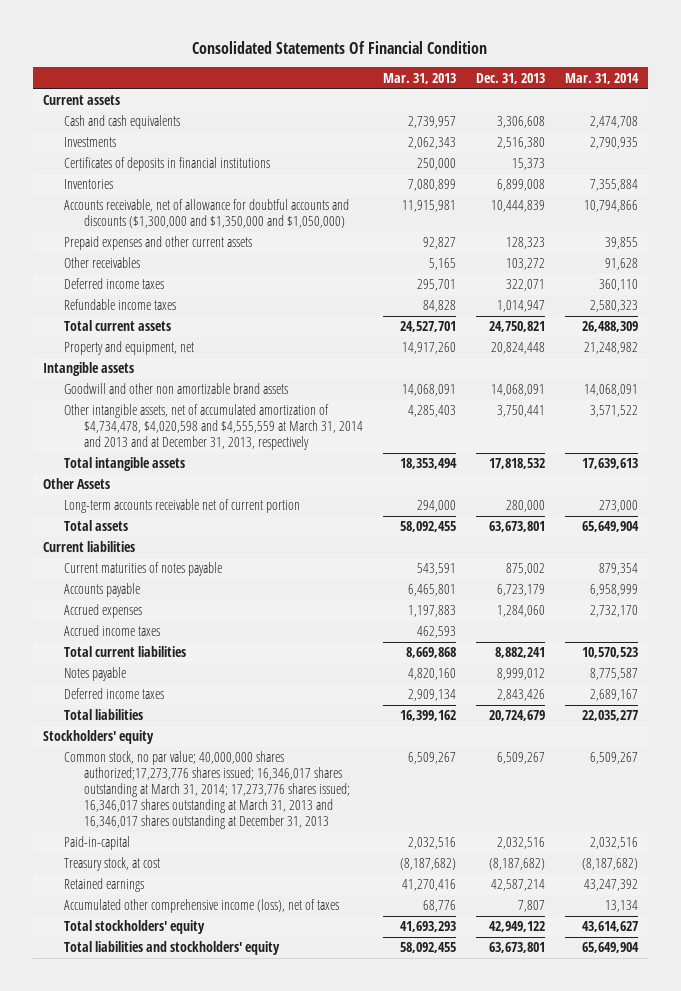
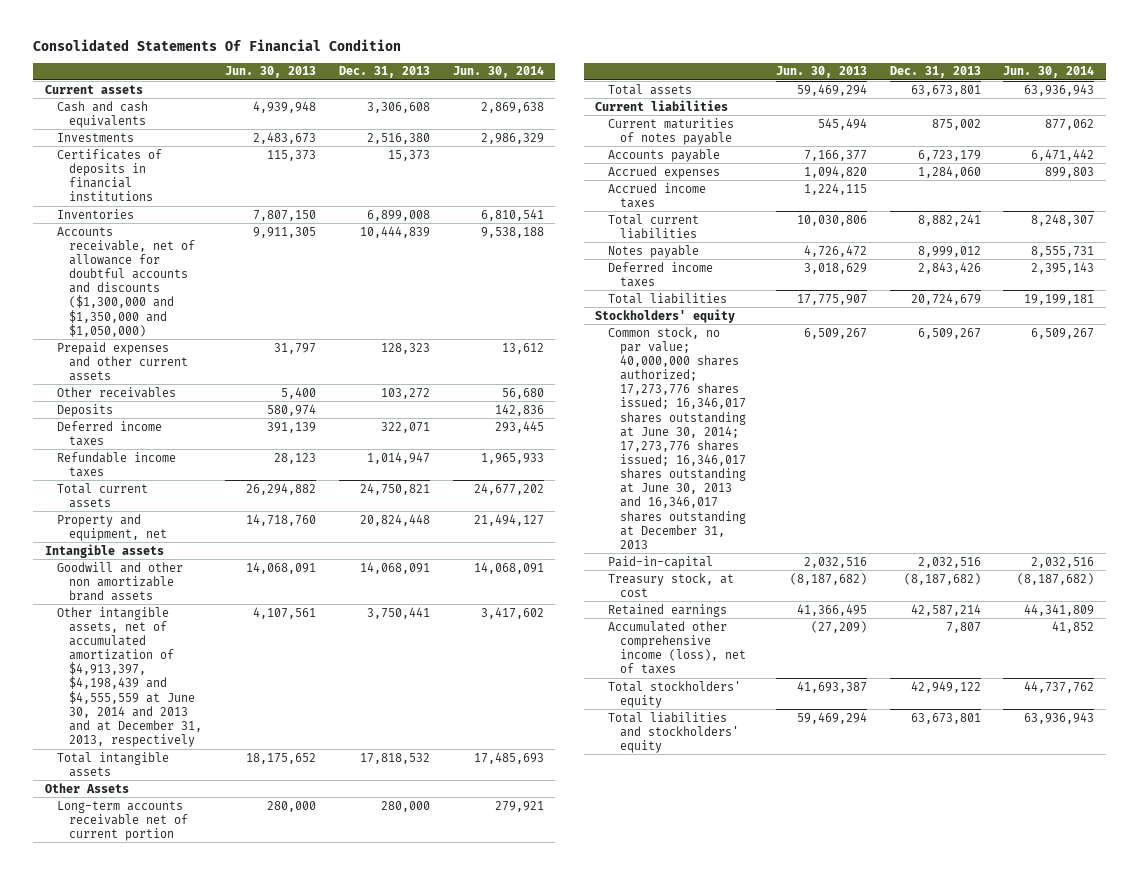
[383,72,457,84] Mar. 31, 2013 -> none
[564,72,639,84] Mar. 31, 2014 -> none
none -> [225,66,317,79] Jun. 30, 2013
none -> [452,66,544,79] Jun. 30, 2014
none -> [57,403,114,417] Deposits
[63,404,364,451] Other intangible assets, net of accumulated amortization of $4,734,478, $4,020,598 and $4,555,559 at March 31, 2014 and 2013 and at December 31, 2013, respectively -> [57,606,203,747] Other intangible assets, net of accumulated amortization of $4,913,397, $4,198,439 and $4,555,559 at June 30, 2014 and 2013 and at December 31, 2013, respectively
[63,751,351,829] Common stock, no par value; 40,000,000 shares authorized;17,273,776 shares issued; 16,346,017 shares outstanding at March 31, 2014; 17,273,776 shares issued; 16,346,017 shares outstanding at March 31, 2013 and 16,346,017 shares outstanding at December 31, 2013 -> [607,326,746,549] Common stock, no par value; 40,000,000 shares authorized; 17,273,776 shares issued; 16,346,017 shares outstanding at June 30, 2014; 17,273,776 shares issued; 16,346,017 shares outstanding at June 30, 2013 and 16,346,017 shares outstanding at December 31, 2013

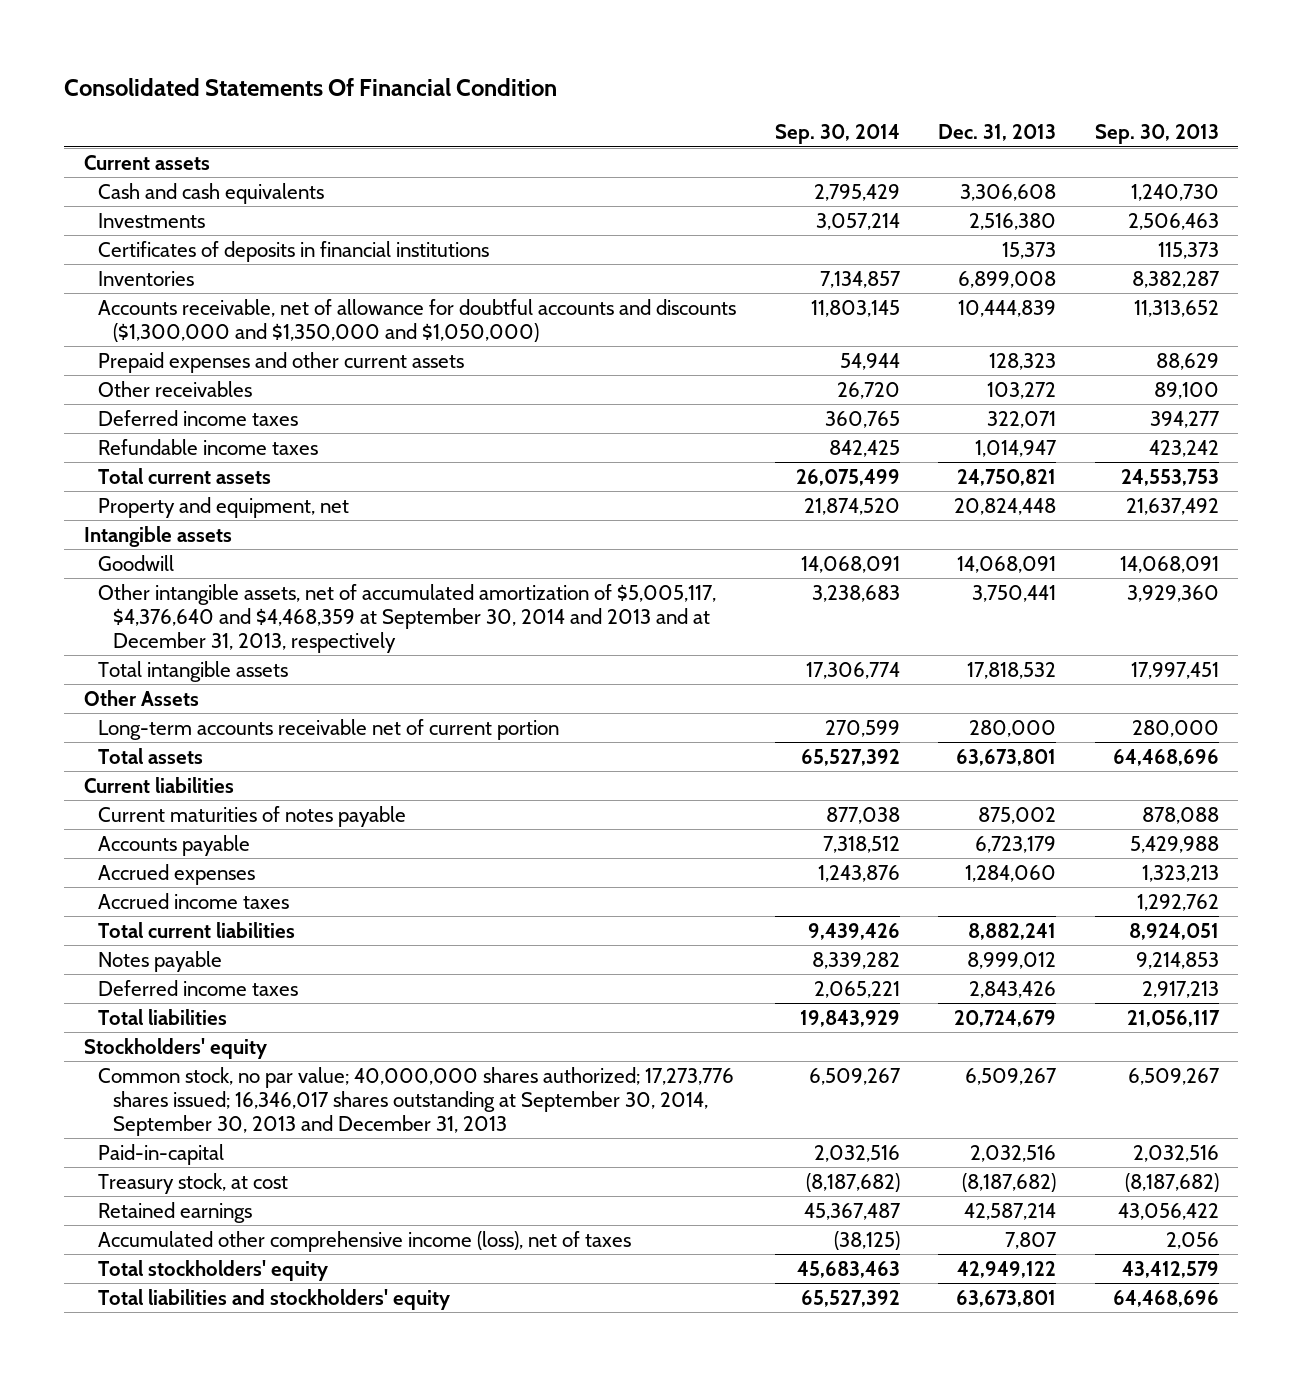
[225,66,317,79] Jun. 30, 2013 -> none
[452,66,544,79] Jun. 30, 2014 -> none
none -> [774,124,900,145] Sep. 30, 2014
none -> [1094,124,1219,145] Sep. 30, 2013
[57,403,114,417] Deposits -> none
[57,561,184,601] Goodwill and other non amortizable brand assets -> [98,554,175,571] Goodwill
[57,606,203,747] Other intangible assets, net of accumulated amortization of $4,913,397, $4,198,439 and $4,555,559 at June 30, 2014 and 2013 and at December 31, 2013, respectively -> [98,583,717,653] Other intangible assets, net of accumulated amortization of $5,005,117, $4,376,640 and $4,468,359 at September 30, 2014 and 2013 and at December 31, 2013, respectively
[607,326,746,549] Common stock, no par value; 40,000,000 shares authorized; 17,273,776 shares issued; 16,346,017 shares outstanding at June 30, 2014; 17,273,776 shares issued; 16,346,017 shares outstanding at June 30, 2013 and 16,346,017 shares outstanding at December 31, 2013 -> [98,1066,735,1136] Common stock, no par value; 40,000,000 shares authorized; 17,273,776 shares issued; 16,346,017 shares outstanding at September 30, 2014, September 30, 2013 and December 31, 2013

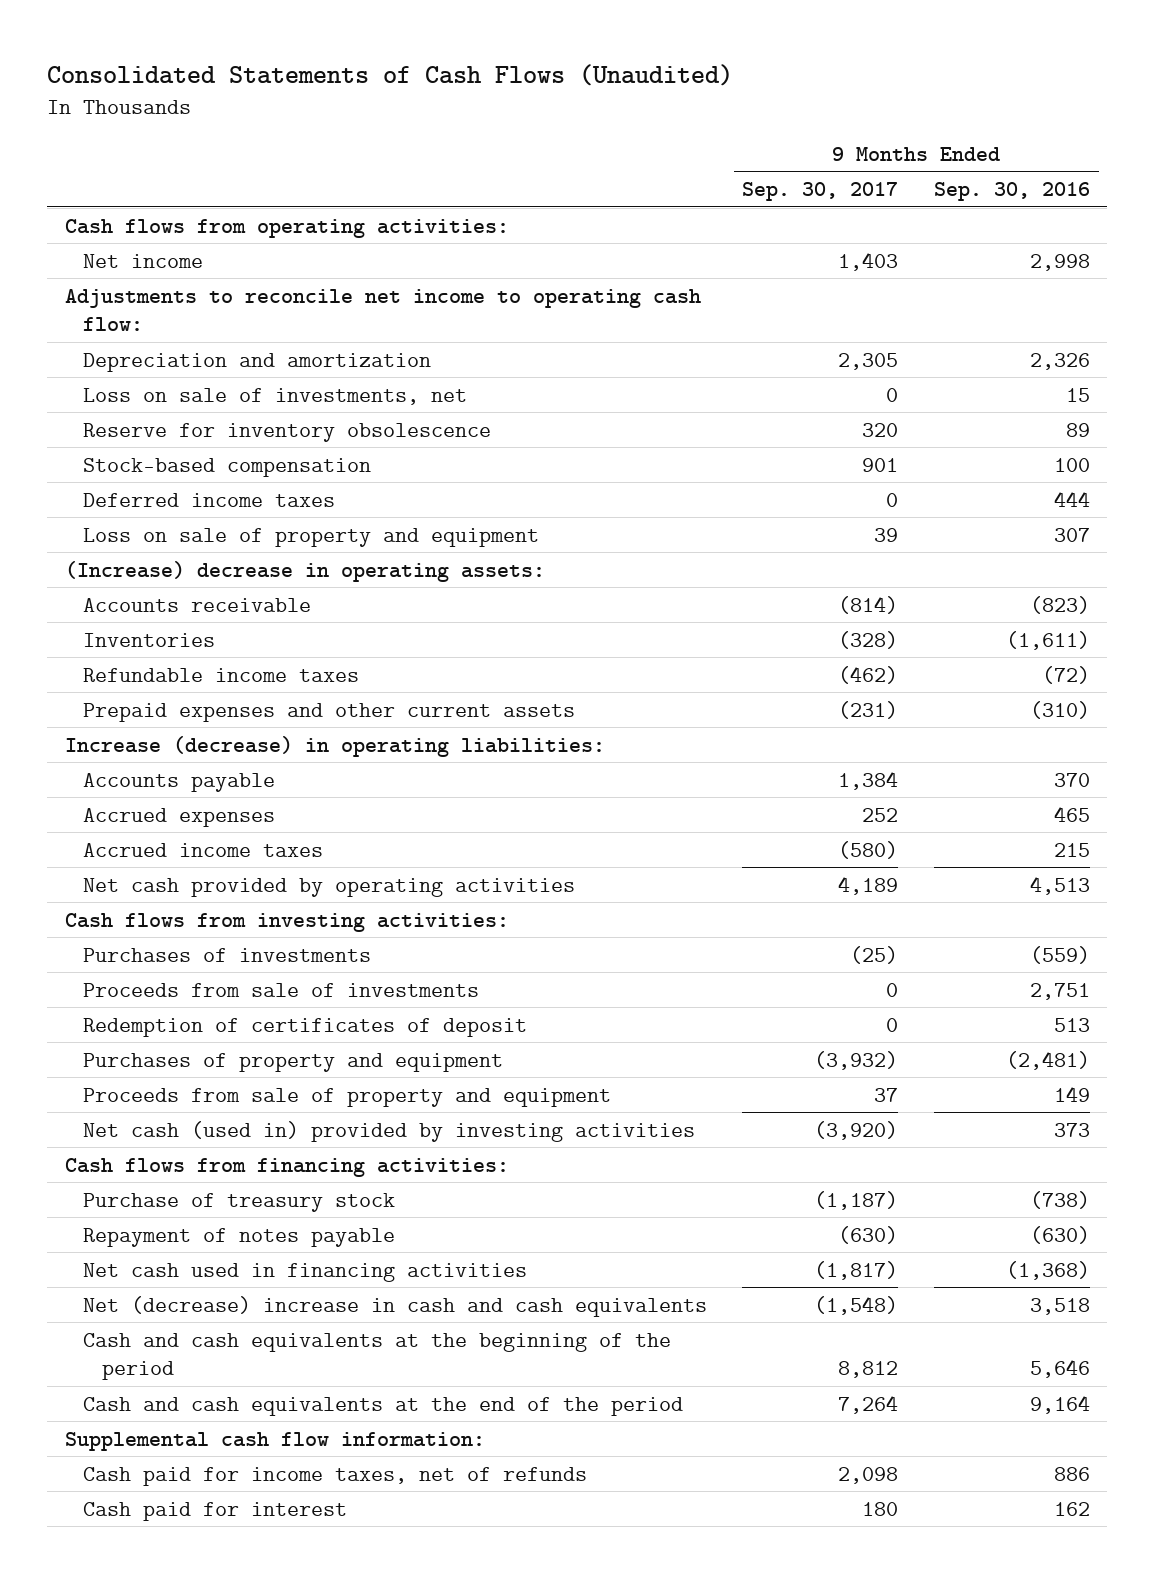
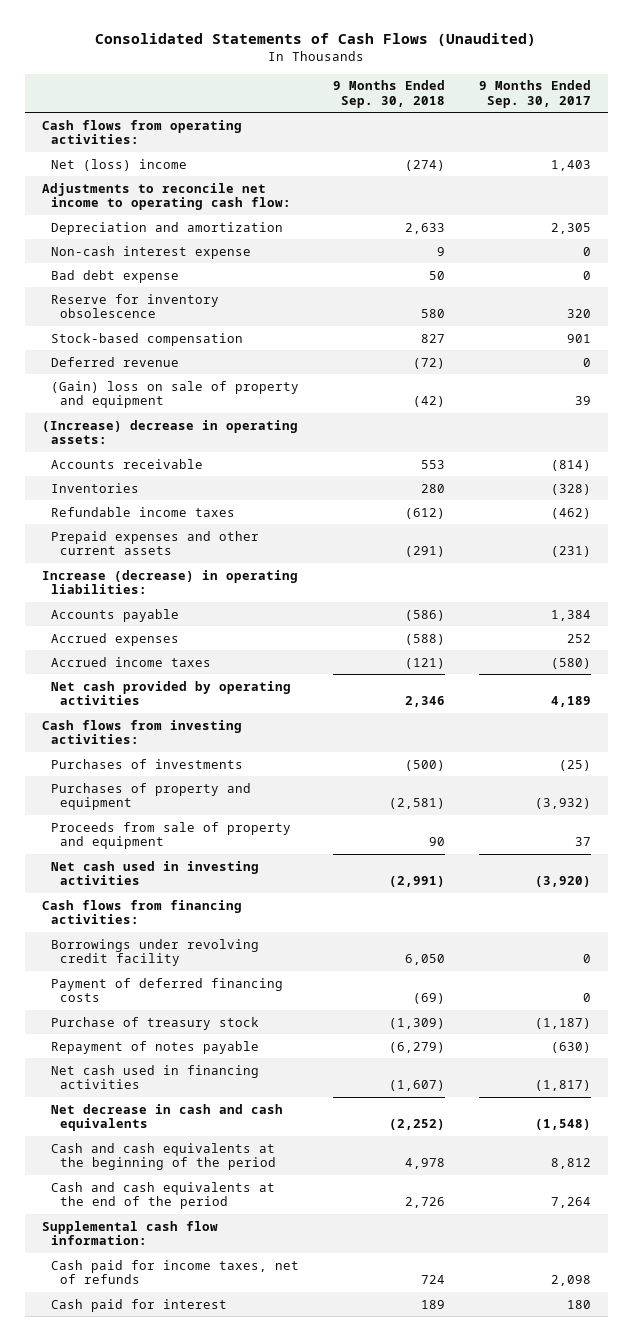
[933,182,1090,202] Sep. 30, 2016 -> none
none -> [332,80,445,108] 9 Months Ended Sep. 30, 2018
[83,253,204,268] Net income -> [50,158,187,171] Net (loss) income
[83,387,468,405] Loss on sale of investments, net -> none
none -> [50,245,251,259] Non-cash interest expense
none -> [50,269,179,283] Bad debt expense
[83,492,336,507] Deferred income taxes -> none
none -> [50,356,179,367] Deferred revenue
[83,527,540,547] Loss on sale of property and equipment -> [50,380,299,409] (Gain) loss on sale of property and equipment
[83,982,480,997] Proceeds from sale of investments -> none
[83,1017,528,1037] Redemption of certificates of deposit -> none
[83,1120,696,1142] Net cash (used in) provided by investing activities -> [50,860,259,886] Net cash used in investing activities
none -> [50,938,259,967] Borrowings under revolving credit facility
none -> [50,977,283,1003] Payment of deferred financing costs
[83,1295,708,1317] Net (decrease) increase in cash and cash equivalents -> [50,1103,283,1132] Net decrease in cash and cash equivalents

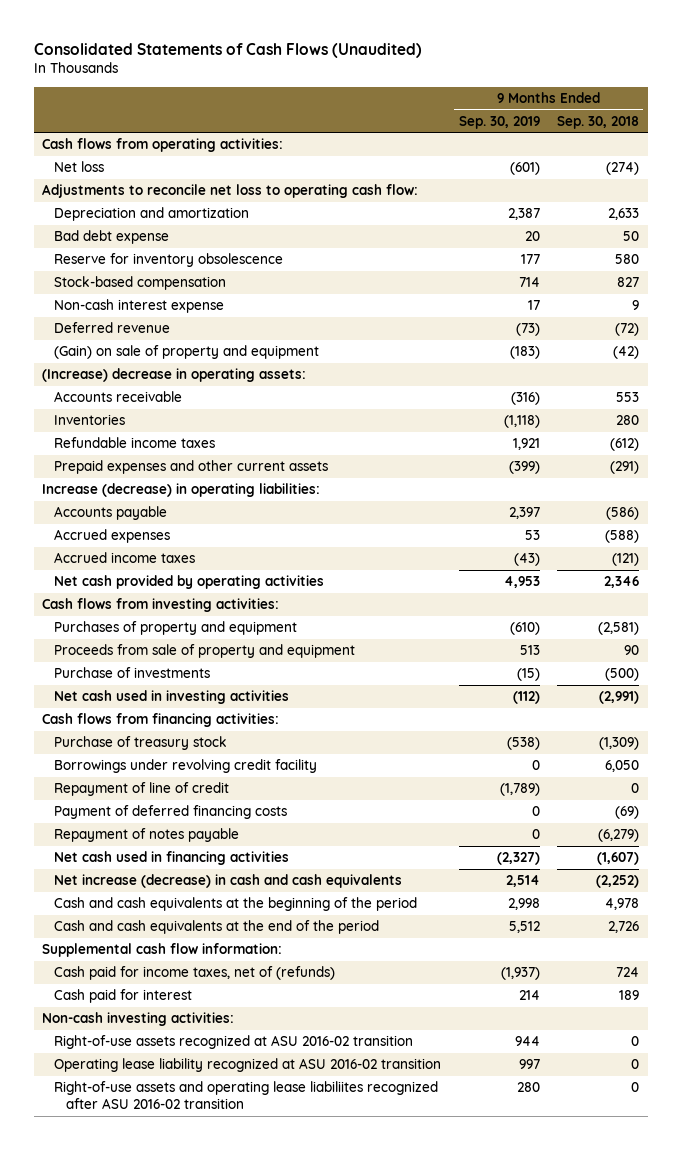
[478,80,591,108] 9 Months Ended Sep. 30, 2017 -> none
none -> [458,115,540,129] Sep. 30, 2019
[50,158,187,171] Net (loss) income -> [54,161,105,173] Net loss
[41,182,291,211] Adjustments to reconcile net income to operating cash flow: -> [42,184,419,199] Adjustments to reconcile net loss to operating cash flow:
[50,245,251,259] Non-cash interest expense -> [54,299,225,314] Non-cash interest expense
[50,380,299,409] (Gain) loss on sale of property and equipment -> [54,345,320,360] (Gain) on sale of property and equipment
[50,758,243,769] Purchases of investments -> none
none -> [54,667,211,679] Purchase of investments
[50,1016,259,1030] Purchase of treasury stock -> [54,736,228,751] Purchase of treasury stock
none -> [54,782,230,797] Repayment of line of credit
[50,1103,283,1132] Net decrease in cash and cash equivalents -> [54,874,403,889] Net increase (decrease) in cash and cash equivalents
[50,1259,299,1285] Cash paid for income taxes, net of refunds -> [54,966,336,981] Cash paid for income taxes, net of (refunds)
none -> [42,1012,235,1027] Non-cash investing activities:
none -> [54,1035,414,1050] Right-of-use assets recognized at ASU 2016-02 transition
none -> [54,1058,442,1073] Operating lease liability recognized at ASU 2016-02 transition
none -> [54,1081,439,1110] Right-of-use assets and operating lease liabiliites recognized after ASU 2016-02 transition

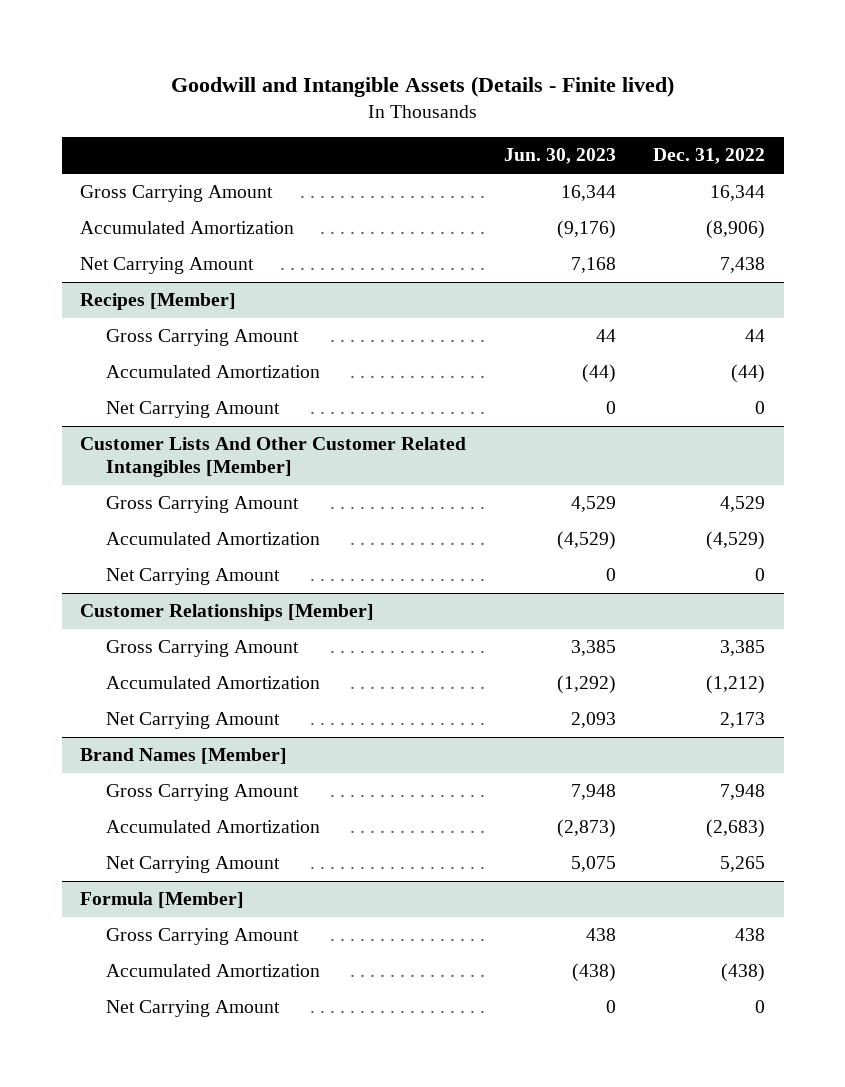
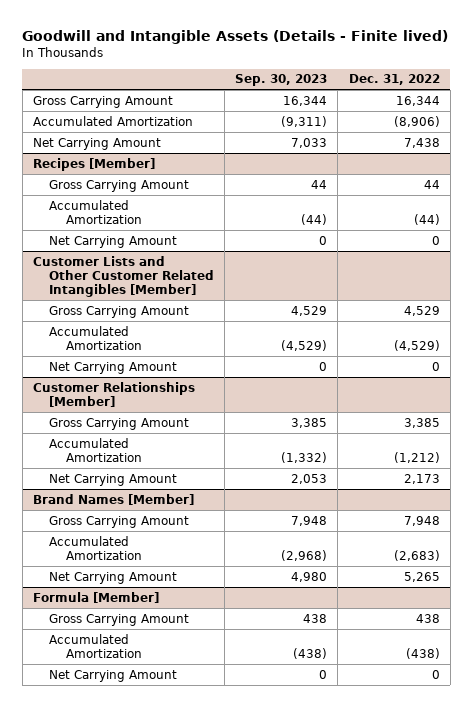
[503,148,616,165] Jun. 30, 2023 -> none
none -> [235,74,328,87] Sep. 30, 2023
[80,437,467,477] Customer Lists And Other Customer Related Intangibles [Member] -> [32,255,215,298] Customer Lists and Other Customer Related Intangibles [Member]

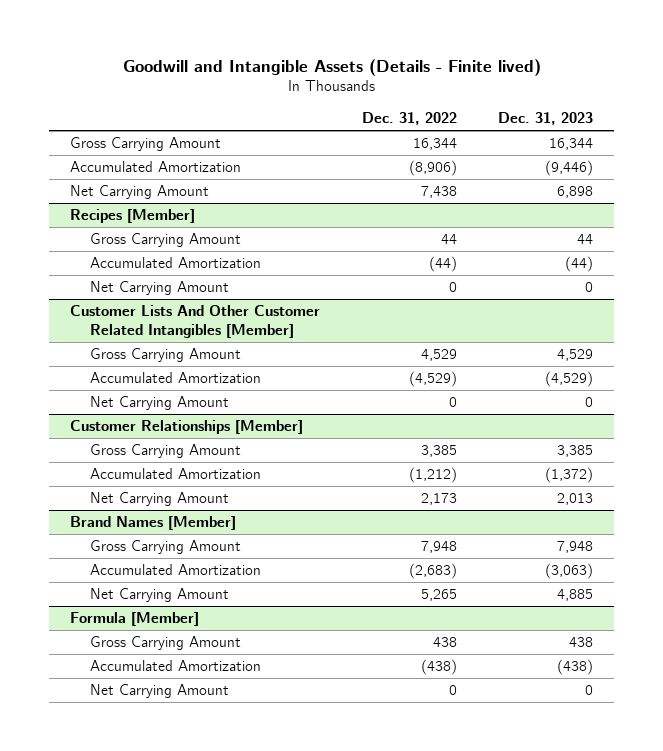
[235,74,328,87] Sep. 30, 2023 -> none
none -> [498,112,594,126] Dec. 31, 2023
[32,255,215,298] Customer Lists and Other Customer Related Intangibles [Member] -> [69,305,320,338] Customer Lists And Other Customer Related Intangibles [Member]

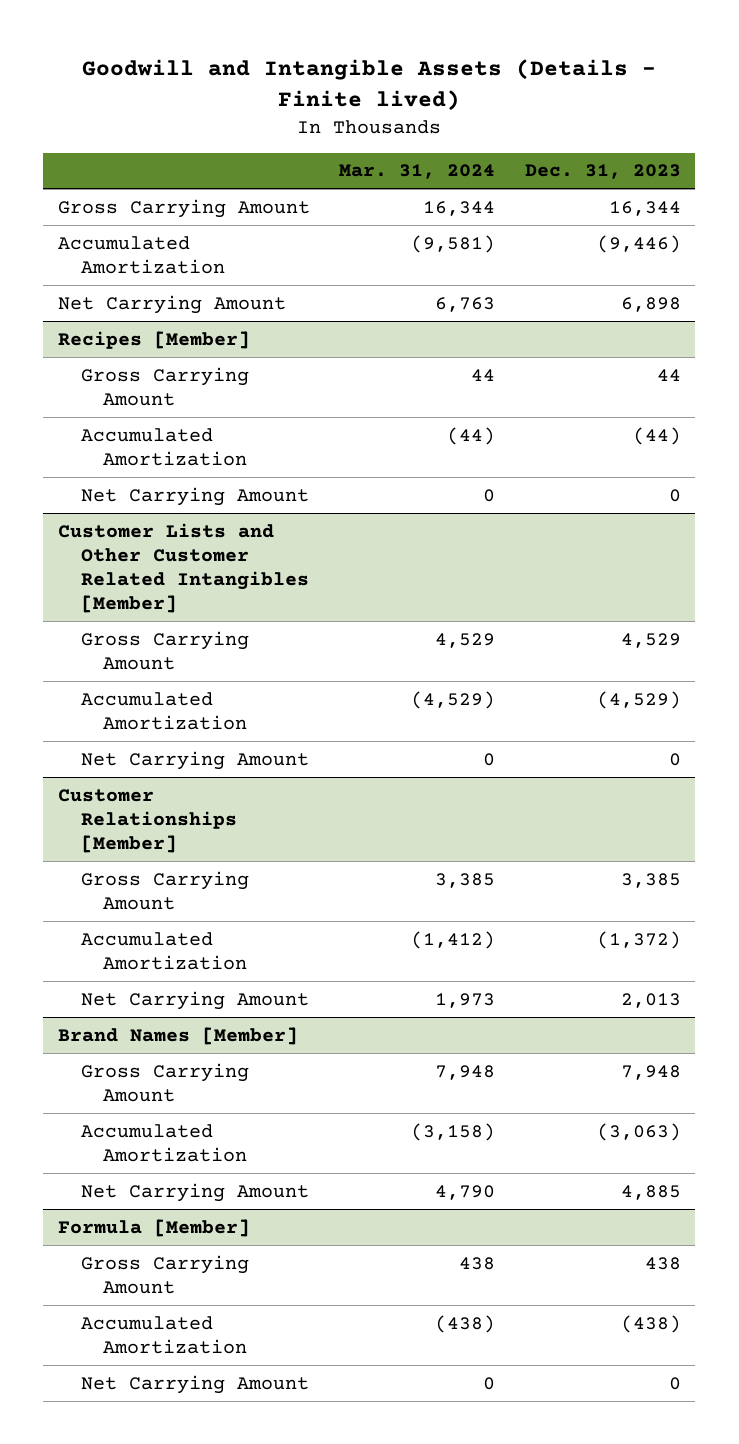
[361,112,457,126] Dec. 31, 2022 -> none
none -> [339,164,496,180] Mar. 31, 2024
[69,305,320,338] Customer Lists And Other Customer Related Intangibles [Member] -> [58,522,309,613] Customer Lists and Other Customer Related Intangibles [Member]

